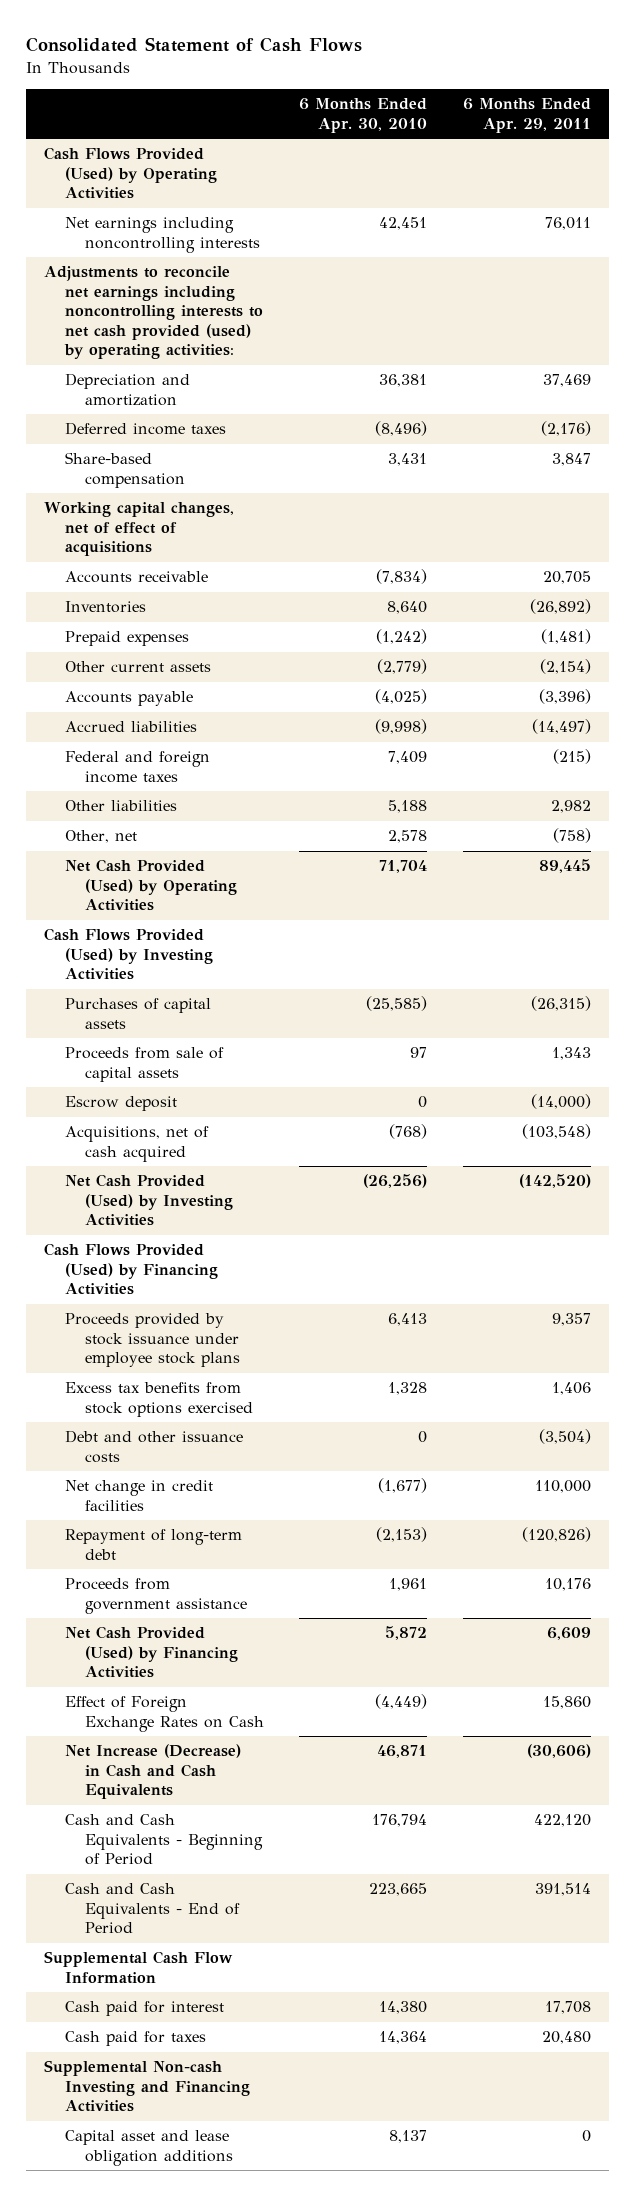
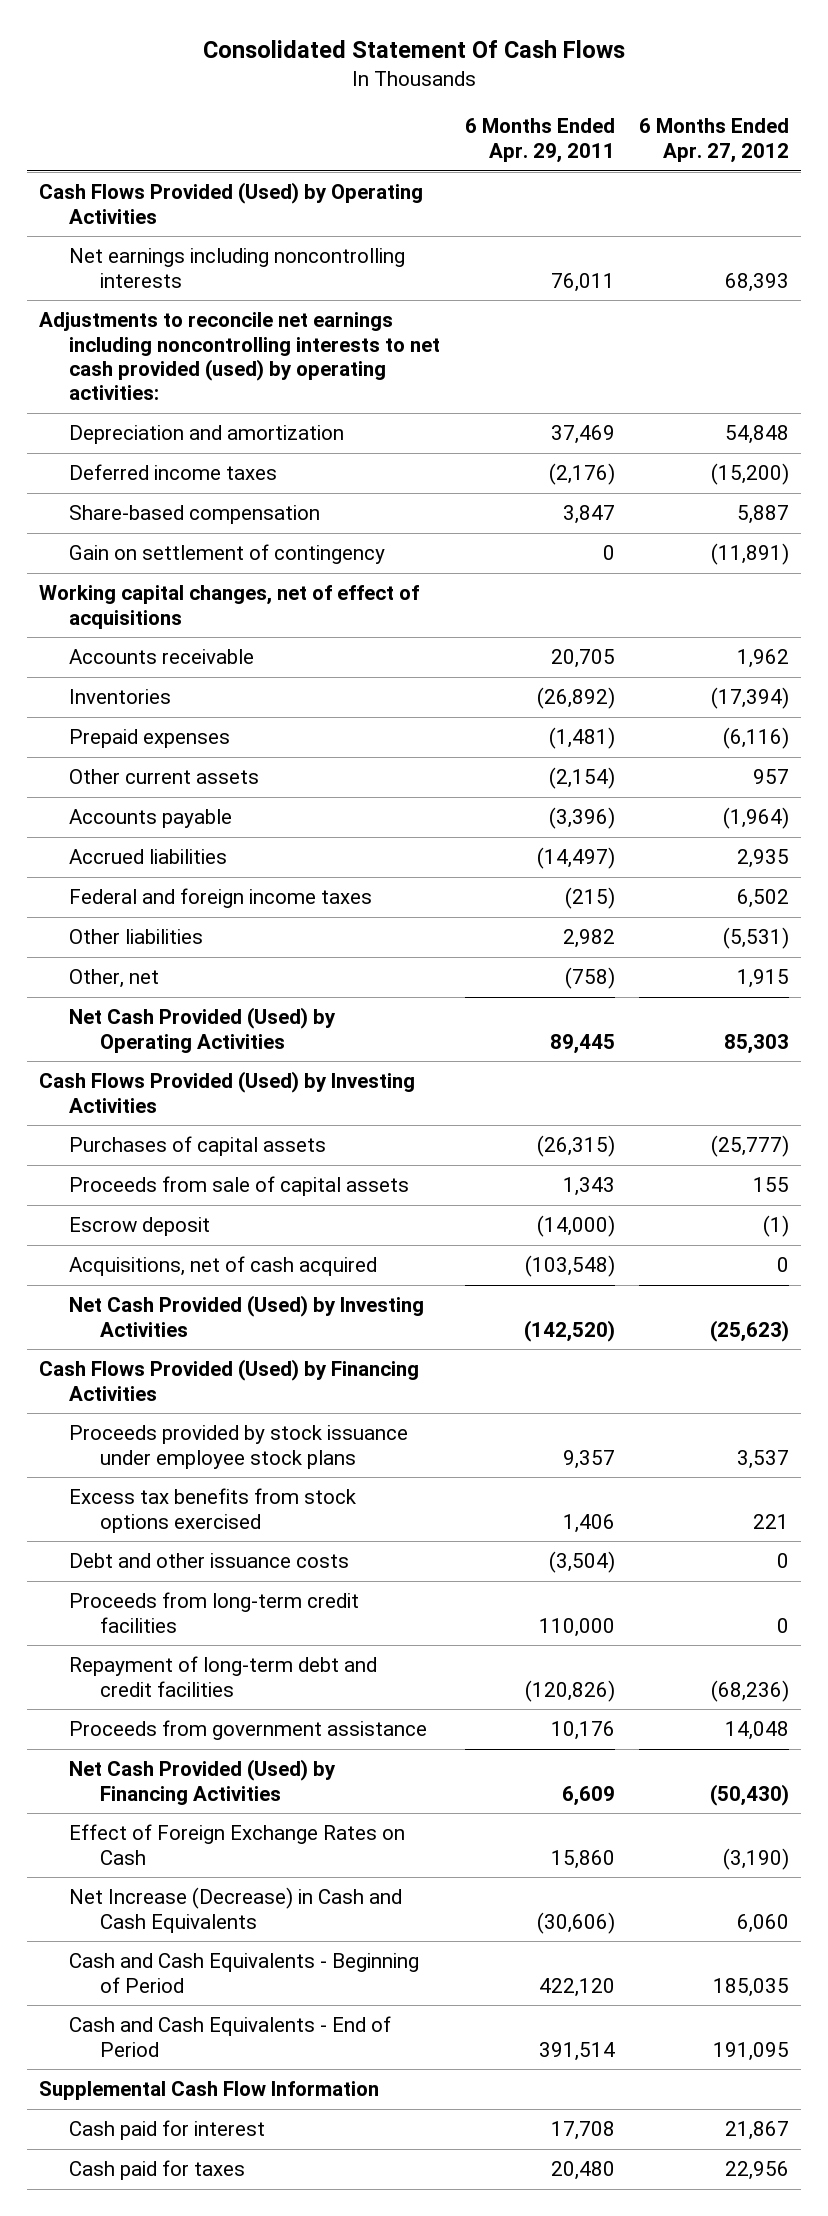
[26,37,363,53] Consolidated Statement of Cash Flows -> [203,40,626,59] Consolidated Statement Of Cash Flows
[299,98,428,133] 6 Months Ended Apr. 30, 2010 -> none
none -> [639,118,790,163] 6 Months Ended Apr. 27, 2012
none -> [69,544,386,565] Gain on settlement of contingency
[64,1480,213,1511] Net change in credit facilities -> none
none -> [69,1592,360,1633] Proceeds from long-term credit facilities
[64,1529,242,1560] Repayment of long-term debt -> [69,1656,378,1697] Repayment of long-term debt and credit facilities
[44,2060,250,2113] Supplemental Non-cash Investing and Financing Activities -> none
[64,2130,233,2166] Capital asset and lease obligation additions -> none

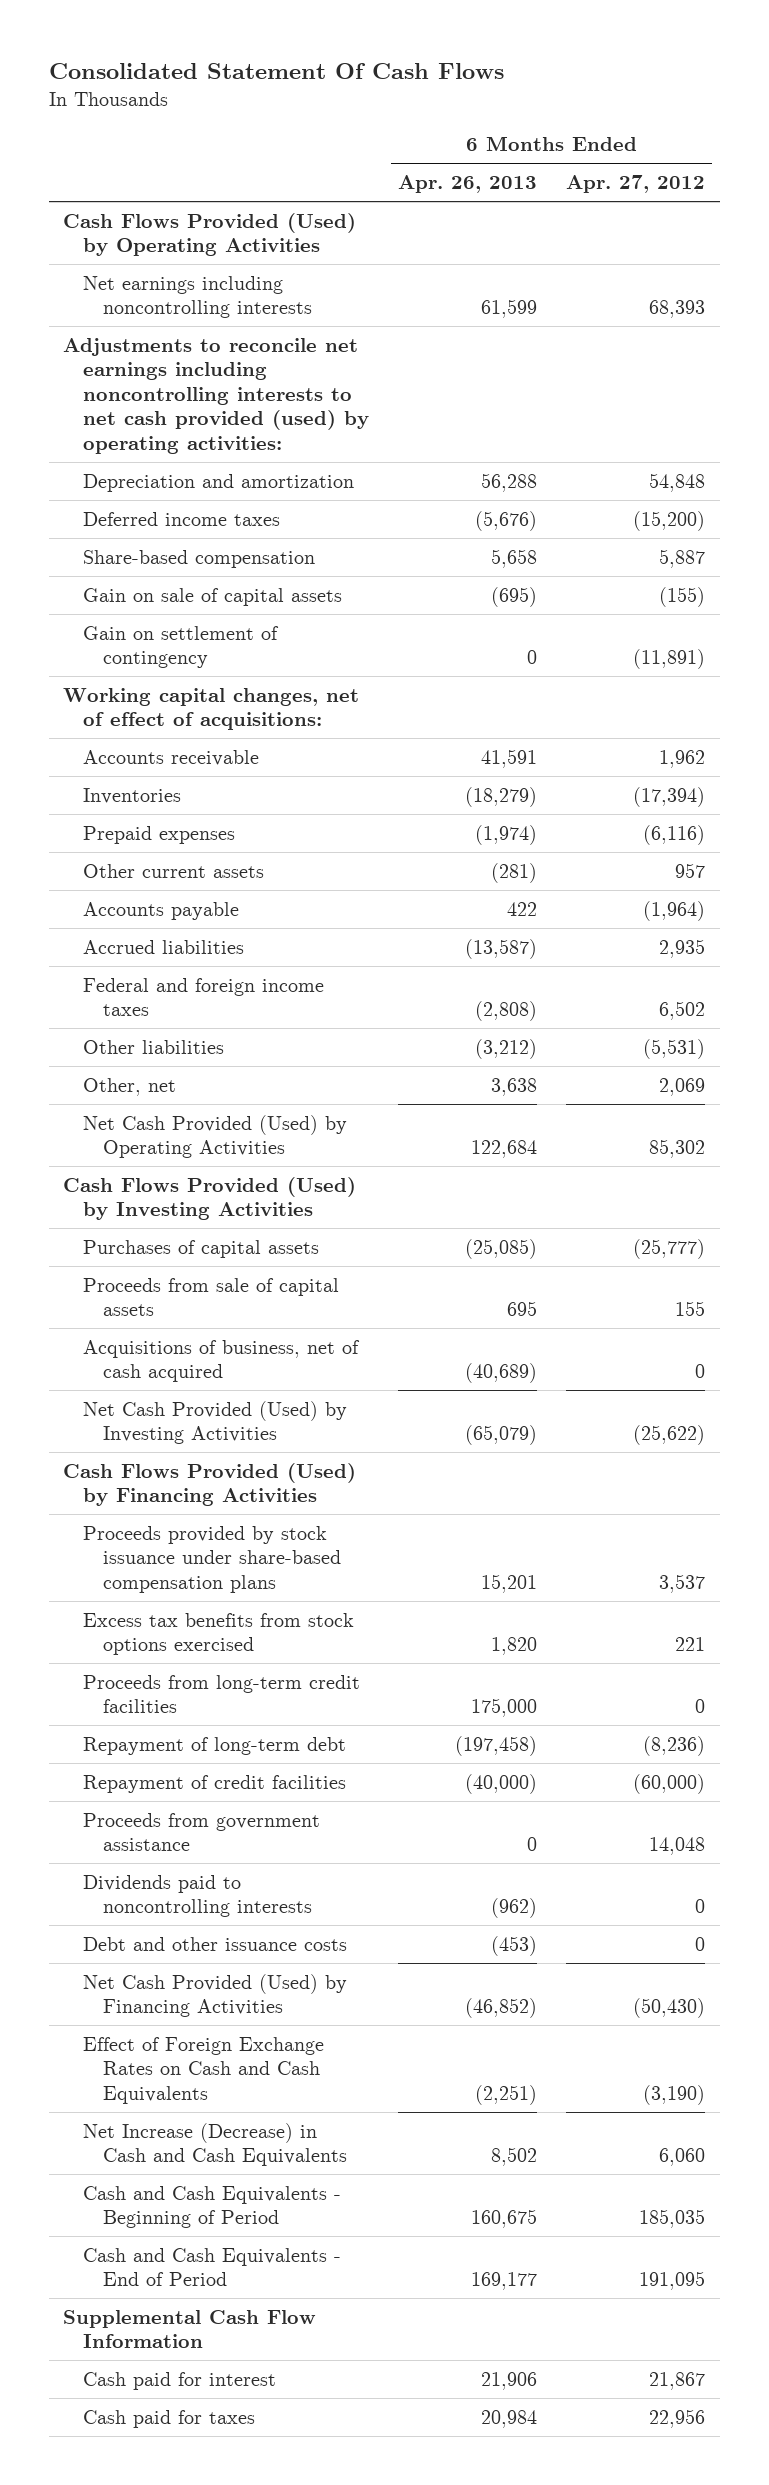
[464,118,615,163] 6 Months Ended Apr. 29, 2011 -> none
none -> [398,175,538,194] Apr. 26, 2013
none -> [83,587,343,606] Gain on sale of capital assets
[38,585,419,629] Working capital changes, net of effect of acquisitions -> [63,687,360,731] Working capital changes, net of effect of acquisitions:
[737,969,790,989] 1,915 -> [659,1077,706,1096] 2,069
[724,1033,790,1054] 85,303 -> [649,1139,706,1159] 85,302
[69,1217,211,1237] Escrow deposit -> none
[69,1256,378,1277] Acquisitions, net of cash acquired -> [83,1339,361,1383] Acquisitions of business, net of cash acquired
[710,1319,790,1342] (25,623) -> [633,1425,706,1446] (25,622)
[69,1425,409,1469] Proceeds provided by stock issuance under employee stock plans -> [83,1525,342,1593] Proceeds provided by stock issuance under share-based compensation plans
[69,1656,378,1697] Repayment of long-term debt and credit facilities -> [83,1736,347,1755] Repayment of long-term debt
[711,1679,790,1702] (68,236) -> [643,1735,706,1756] (8,236)
none -> [83,1774,347,1793] Repayment of credit facilities
none -> [83,1874,313,1918] Dividends paid to noncontrolling interests
[69,1553,350,1569] Debt and other issuance costs -> [83,1936,348,1951] Debt and other issuance costs
[69,1824,406,1865] Effect of Foreign Exchange Rates on Cash -> [83,2036,325,2104] Effect of Foreign Exchange Rates on Cash and Cash Equivalents

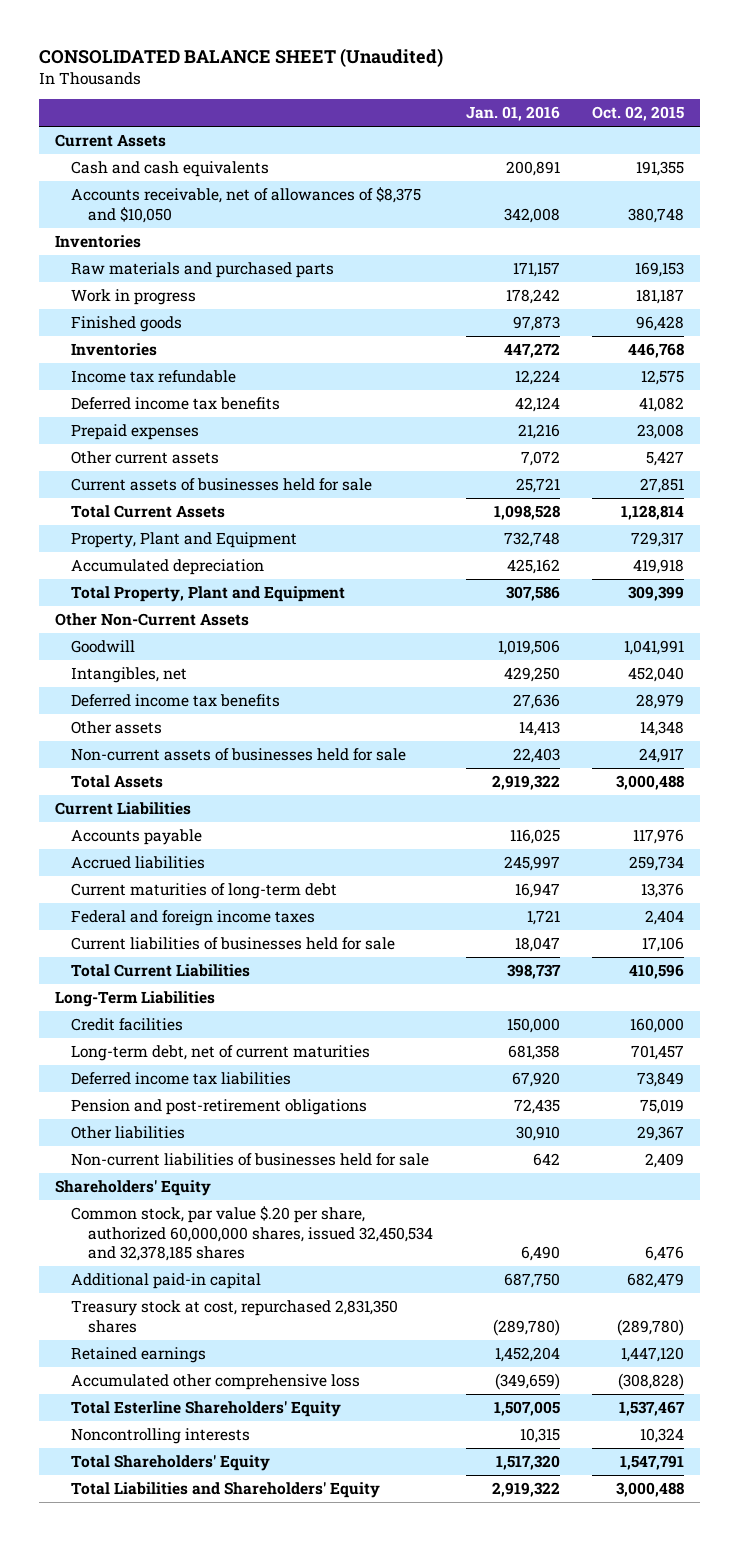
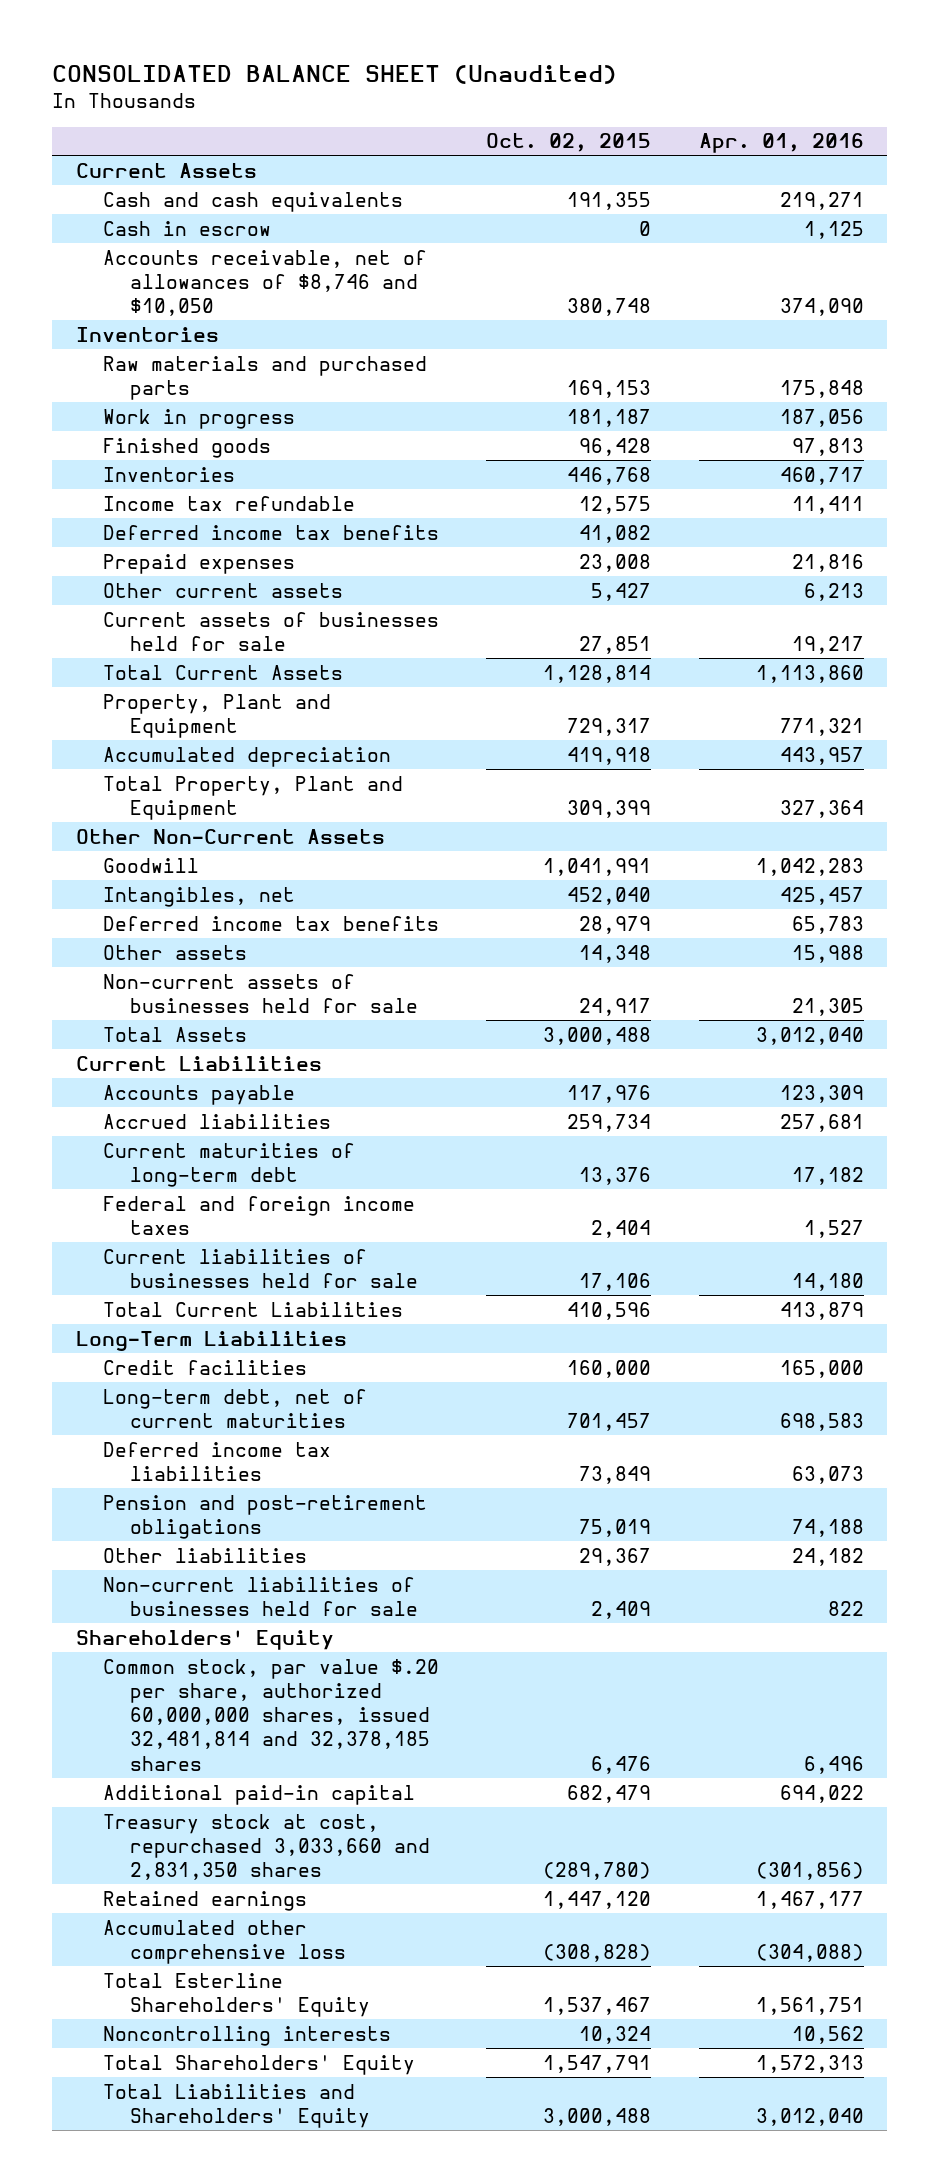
[465,106,560,122] Jan. 01, 2016 -> none
none -> [698,133,864,154] Apr. 01, 2016
none -> [102,220,271,236] Cash in escrow
[71,187,422,223] Accounts receivable, net of allowances of $8,375 and $10,050 -> [102,249,427,317] Accounts receivable, net of allowances of $8,746 and $10,050
[71,1206,433,1262] Common stock, par value $.20 per share, authorized 60,000,000 shares, issued 32,450,534 and 32,378,185 shares -> [102,1658,439,1771] Common stock, par value $.20 per share, authorized 60,000,000 shares, issued 32,481,814 and 32,378,185 shares
[71,1300,399,1333] Treasury stock at cost, repurchased 2,831,350 shares -> [102,1813,430,1881] Treasury stock at cost, repurchased 3,033,660 and 2,831,350 shares

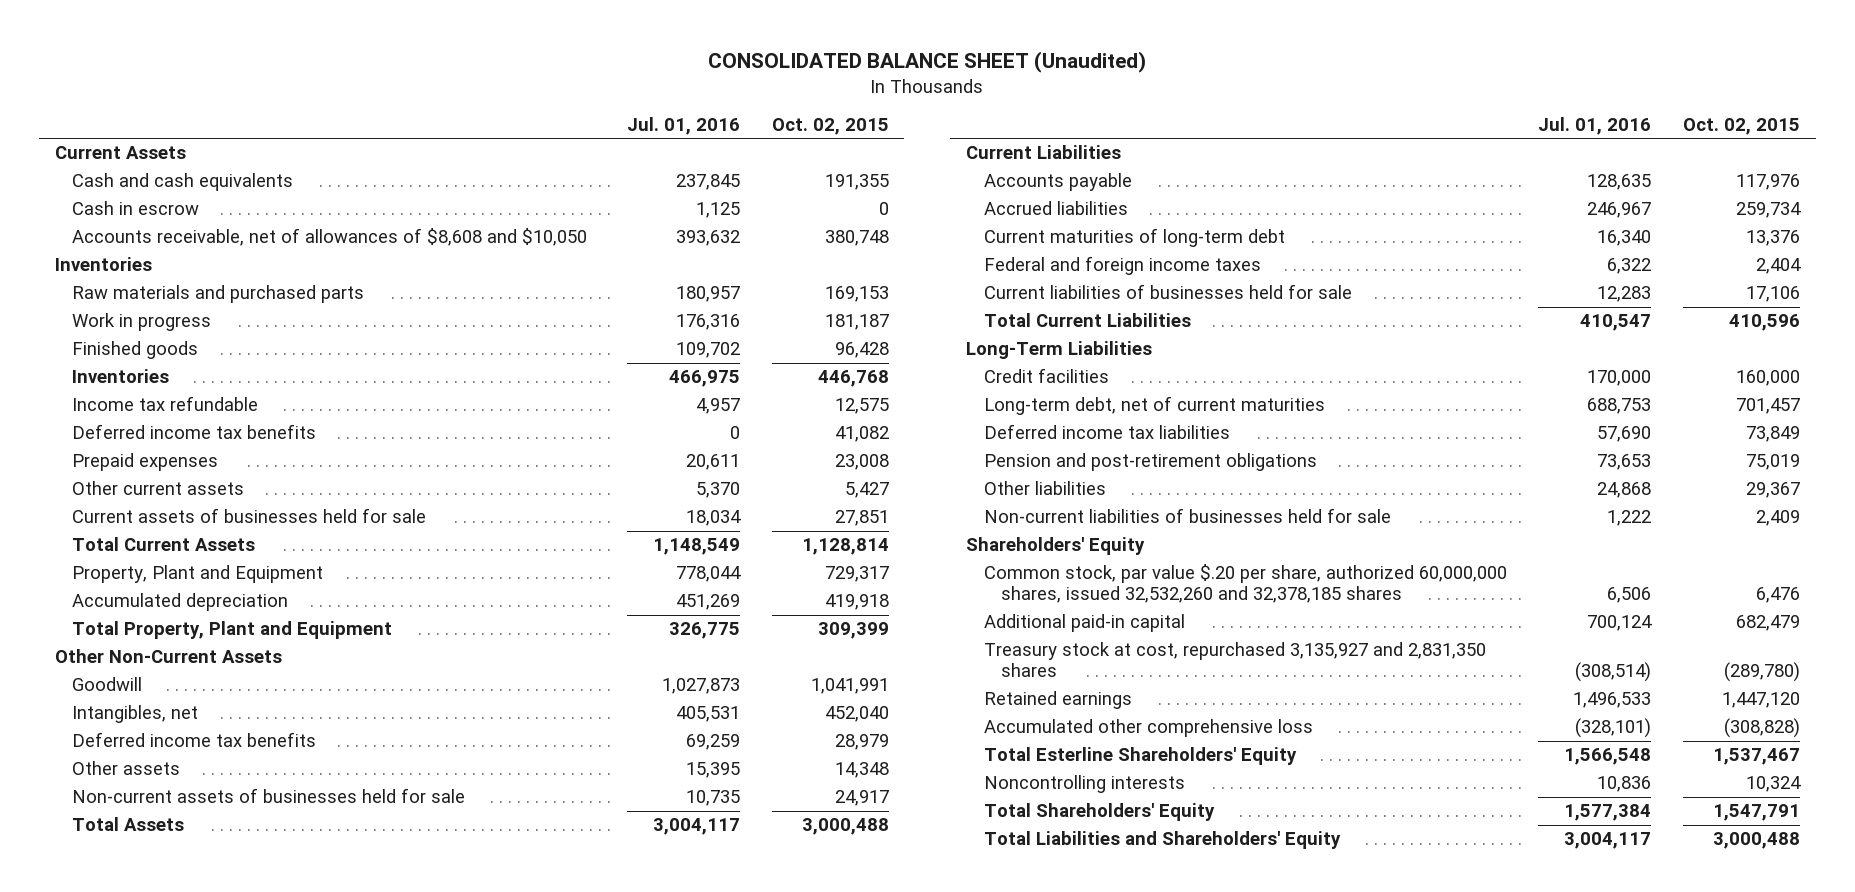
[698,133,864,154] Apr. 01, 2016 -> none
none -> [627,117,741,136] Jul. 01, 2016
[102,249,427,317] Accounts receivable, net of allowances of $8,746 and $10,050 -> [72,228,588,247] Accounts receivable, net of allowances of $8,608 and $10,050
[102,1658,439,1771] Common stock, par value $.20 per share, authorized 60,000,000 shares, issued 32,481,814 and 32,378,185 shares -> [983,564,1507,604] Common stock, par value $.20 per share, authorized 60,000,000 shares, issued 32,532,260 and 32,378,185 shares
[102,1813,430,1881] Treasury stock at cost, repurchased 3,033,660 and 2,831,350 shares -> [983,642,1486,678] Treasury stock at cost, repurchased 3,135,927 and 2,831,350 shares

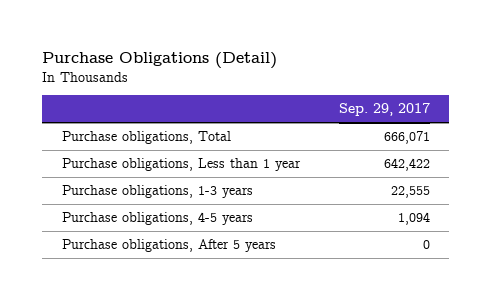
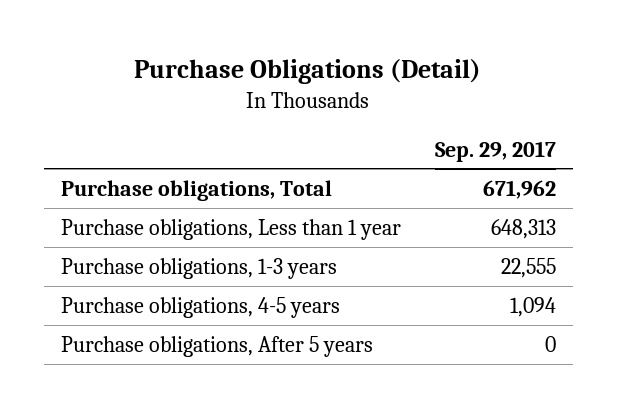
[383,131,430,145] 666,071 -> [482,179,556,199] 671,962
[383,158,430,172] 642,422 -> [490,218,556,239] 648,313

